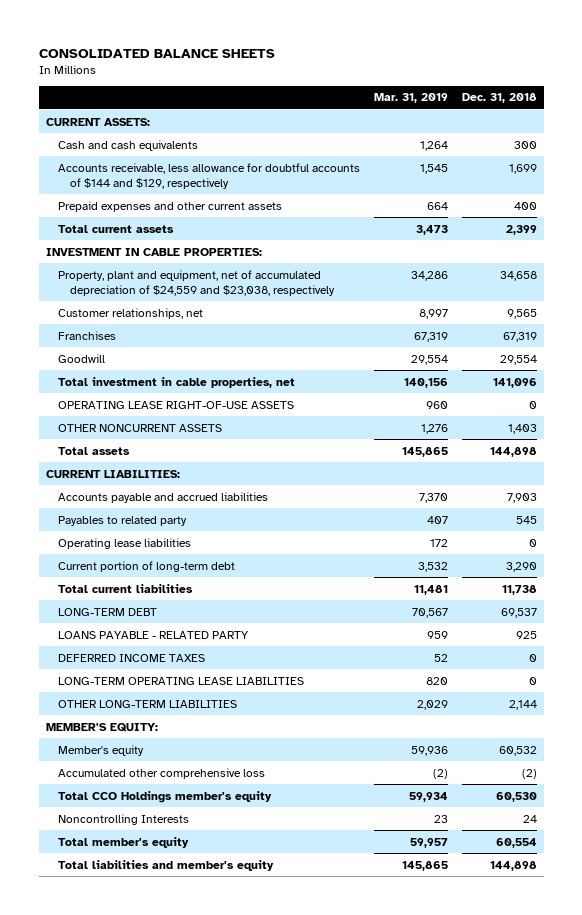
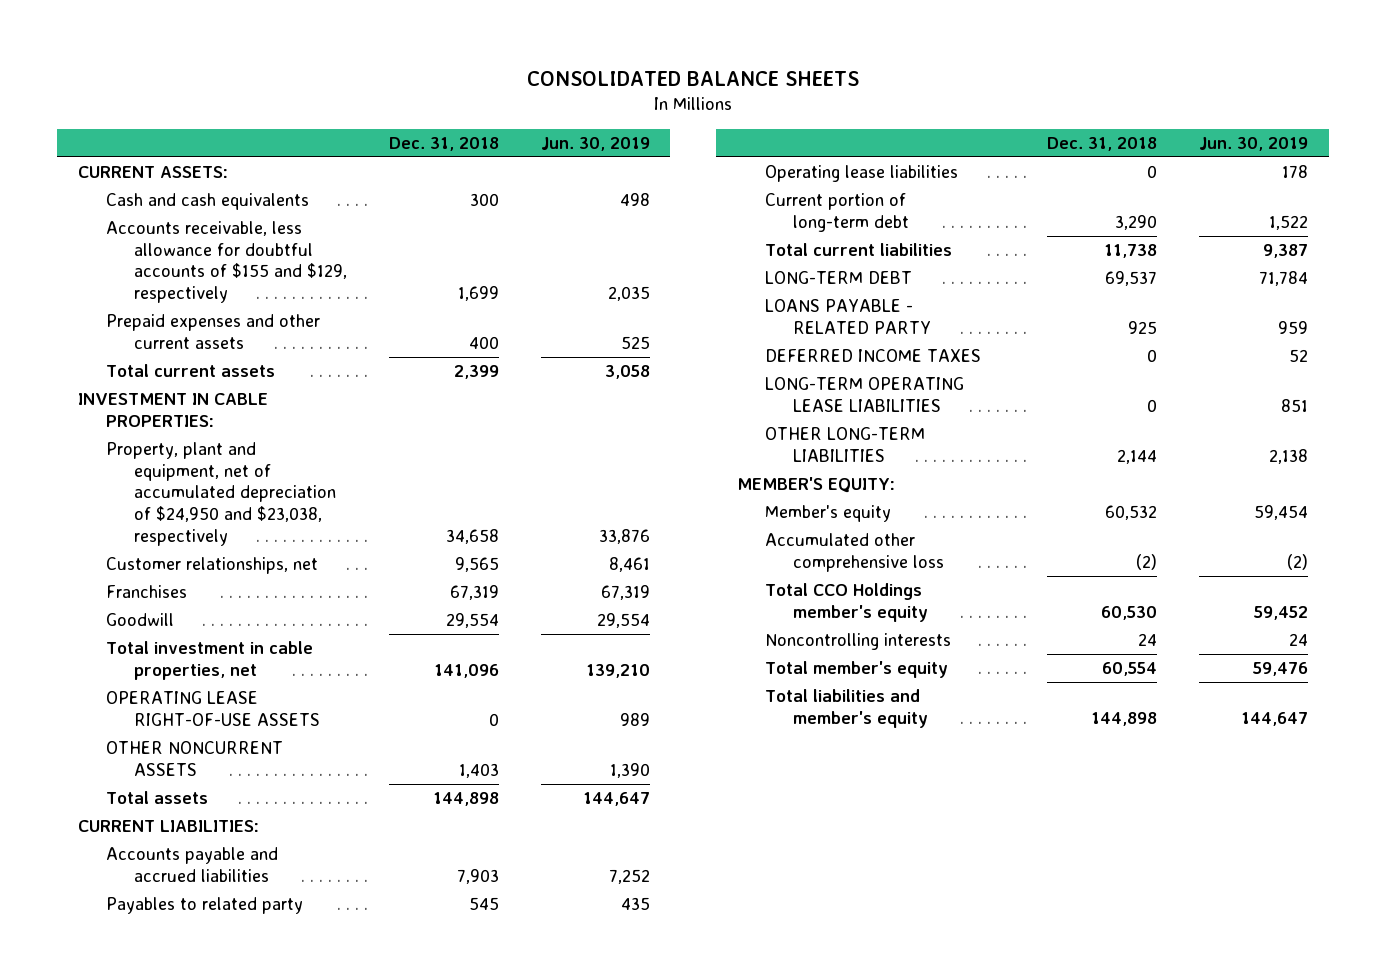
[373,93,448,104] Mar. 31, 2019 -> none
none -> [540,136,650,151] Jun. 30, 2019
[57,162,360,189] Accounts receivable, less allowance for doubtful accounts of $144 and $129, respectively -> [106,221,348,304] Accounts receivable, less allowance for doubtful accounts of $155 and $129, respectively
[57,269,335,296] Property, plant and equipment, net of accumulated depreciation of $24,559 and $23,038, respectively -> [106,442,337,546] Property, plant and equipment, net of accumulated depreciation of $24,950 and $23,038, respectively
[57,813,189,825] Noncontrolling Interests -> [764,633,951,651] Noncontrolling interests

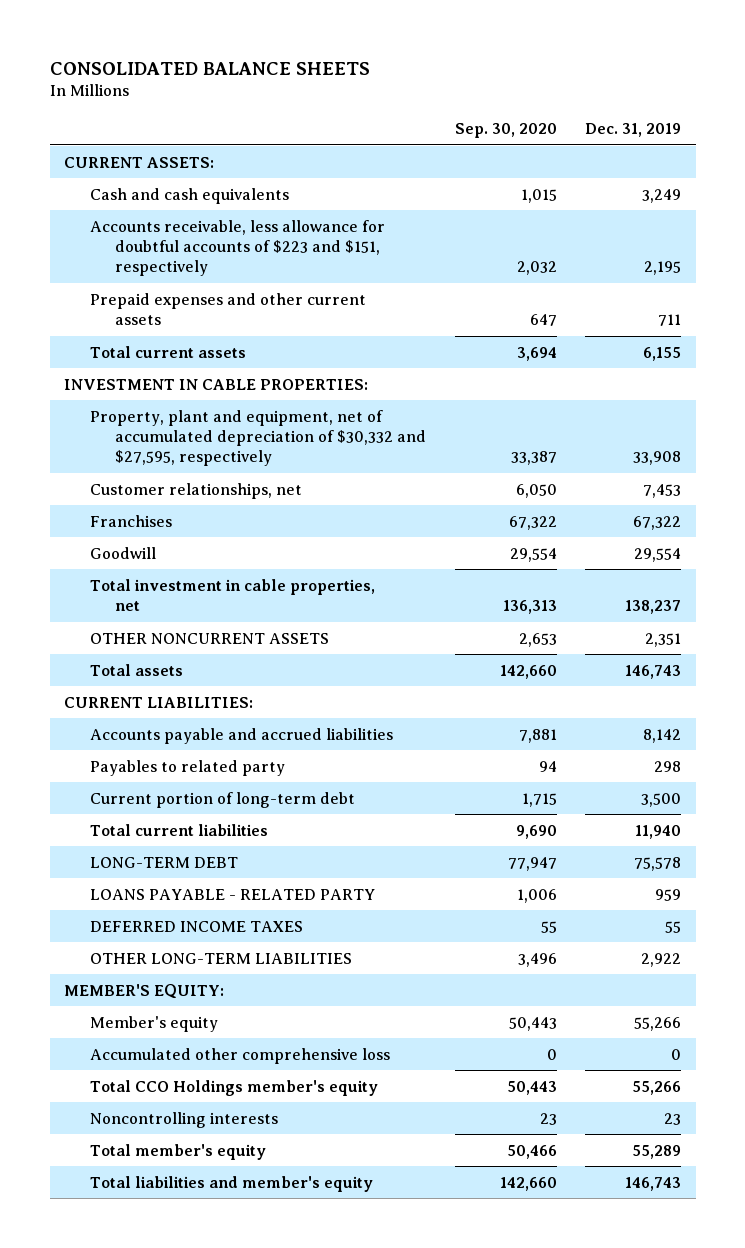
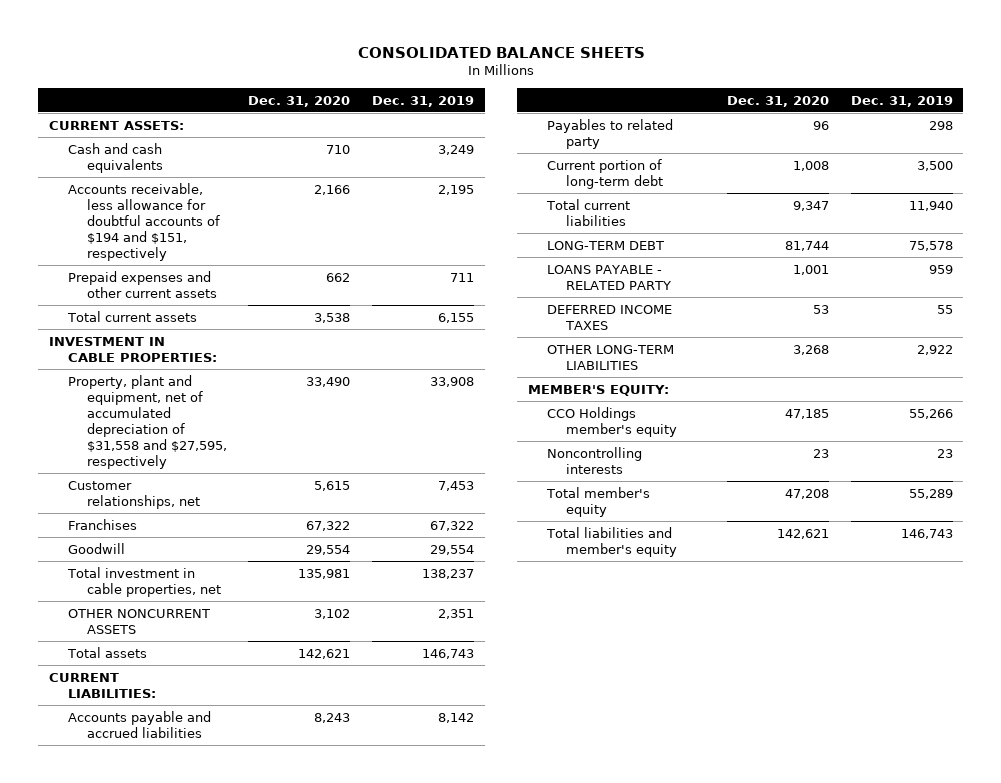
[454,122,557,138] Sep. 30, 2020 -> none
none -> [248,95,351,107] Dec. 31, 2020
[89,219,385,277] Accounts receivable, less allowance for doubtful accounts of $223 and $151, respectively -> [67,182,220,261] Accounts receivable, less allowance for doubtful accounts of $194 and $151, respectively
[89,409,427,467] Property, plant and equipment, net of accumulated depreciation of $30,332 and $27,595, respectively -> [67,374,227,469] Property, plant and equipment, net of accumulated depreciation of $31,558 and $27,595, respectively
[89,1015,218,1032] Member's equity -> none
[89,1047,390,1064] Accumulated other comprehensive loss -> none
[89,1079,378,1096] Total CCO Holdings member's equity -> [546,406,677,437] CCO Holdings member's equity

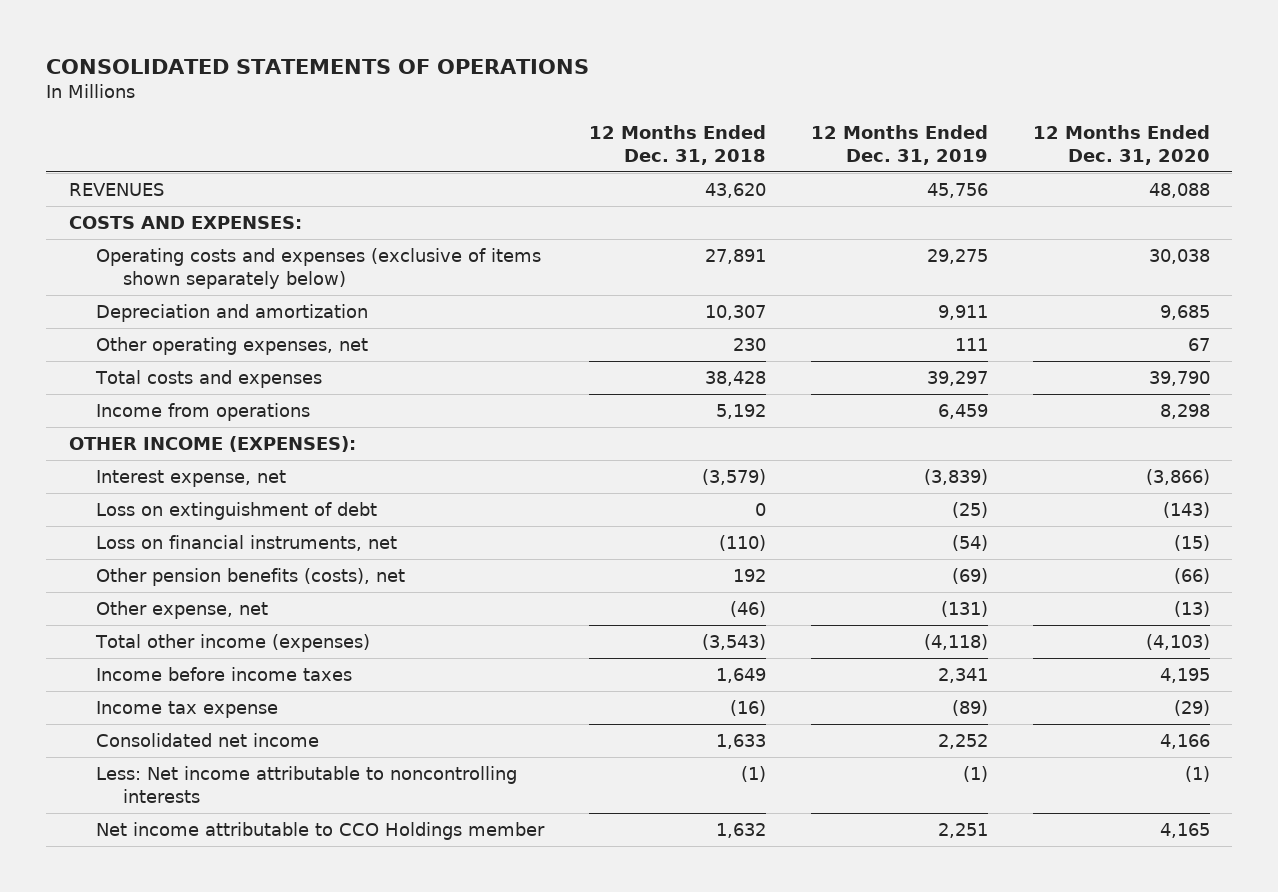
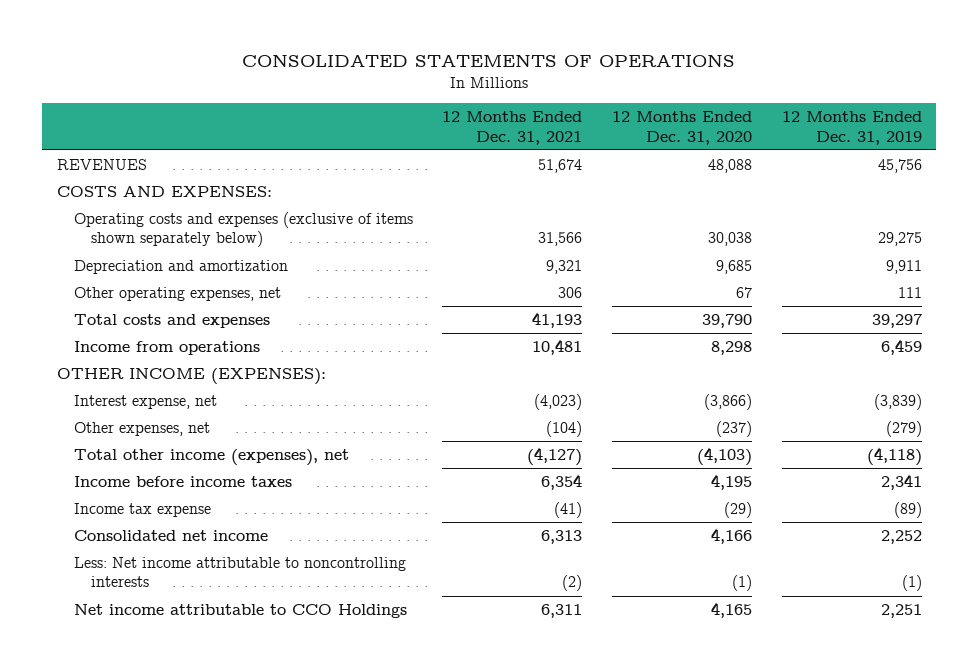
[588,124,766,165] 12 Months Ended Dec. 31, 2018 -> none
none -> [442,111,583,145] 12 Months Ended Dec. 31, 2021
[95,502,377,521] Loss on extinguishment of debt -> none
[95,535,397,552] Loss on financial instruments, net -> none
[95,568,405,587] Other pension benefits (costs), net -> none
[95,601,268,620] Other expense, net -> none
[94,634,370,653] Total other income (expenses) -> [73,421,210,436] Other expenses, net
[923,634,988,651] (4,118) -> [885,420,922,437] (279)
[1145,634,1210,651] (4,103) -> [716,420,753,437] (237)
none -> [73,448,349,466] Total other income (expenses), net
[95,822,545,841] Net income attributable to CCO Holdings member -> [73,603,407,618] Net income attributable to CCO Holdings

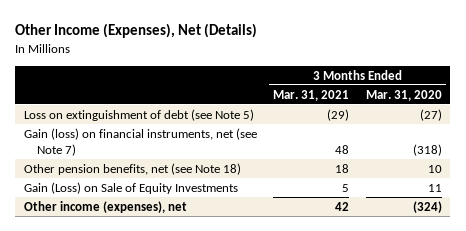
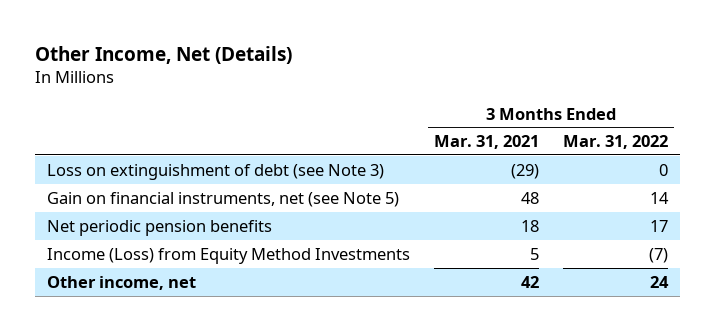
[15,23,258,39] Other Income (Expenses), Net (Details) -> [34,45,292,64] Other Income, Net (Details)
[365,89,442,101] Mar. 31, 2020 -> none
none -> [562,135,668,150] Mar. 31, 2022
[23,181,238,194] Gain (Loss) on Sale of Equity Investments -> none
[23,108,254,121] Loss on extinguishment of debt (see Note 5) -> [46,163,384,180] Loss on extinguishment of debt (see Note 3)
[23,127,257,156] Gain (loss) on financial instruments, net (see Note 7) -> [46,191,399,207] Gain on financial instruments, net (see Note 5)
[23,162,241,175] Other pension benefits, net (see Note 18) -> [46,219,272,236] Net periodic pension benefits
none -> [46,247,410,264] Income (Loss) from Equity Method Investments
[23,200,187,213] Other income (expenses), net -> [46,275,196,290] Other income, net

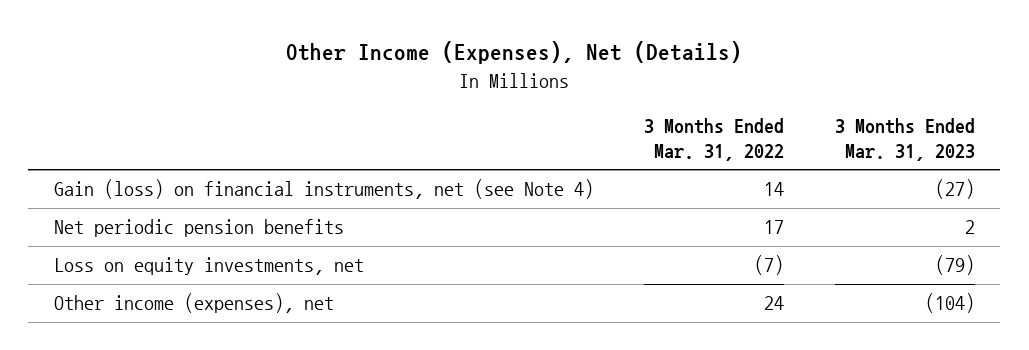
[34,45,292,64] Other Income, Net (Details) -> [286,41,743,65] Other Income (Expenses), Net (Details)
[433,135,539,150] Mar. 31, 2021 -> none
none -> [835,117,976,162] 3 Months Ended Mar. 31, 2023
[46,163,384,180] Loss on extinguishment of debt (see Note 3) -> none
[46,191,399,207] Gain on financial instruments, net (see Note 5) -> [53,179,594,200] Gain (loss) on financial instruments, net (see Note 4)
[46,247,410,264] Income (Loss) from Equity Method Investments -> [53,257,364,276] Loss on equity investments, net
[46,275,196,290] Other income, net -> [53,293,334,314] Other income (expenses), net

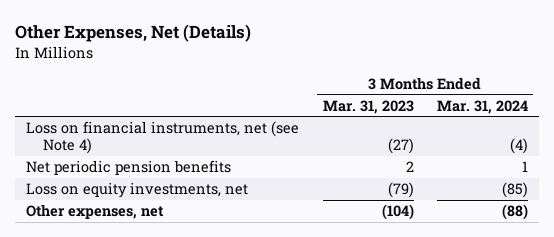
[286,41,743,65] Other Income (Expenses), Net (Details) -> [14,23,251,42] Other Expenses, Net (Details)
[644,117,785,162] 3 Months Ended Mar. 31, 2022 -> none
none -> [436,99,528,114] Mar. 31, 2024
[53,179,594,200] Gain (loss) on financial instruments, net (see Note 4) -> [26,121,300,155] Loss on financial instruments, net (see Note 4)
[53,293,334,314] Other income (expenses), net -> [26,204,165,220] Other expenses, net

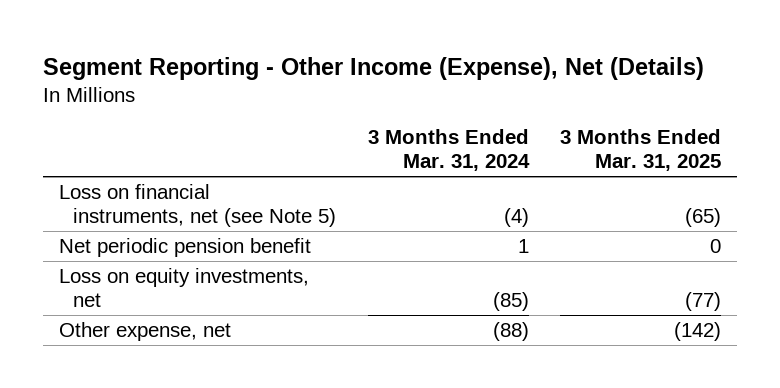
[14,23,251,42] Other Expenses, Net (Details) -> [43,56,705,80] Segment Reporting - Other Income (Expense), Net (Details)
[322,99,414,114] Mar. 31, 2023 -> none
none -> [560,129,722,171] 3 Months Ended Mar. 31, 2025
[26,121,300,155] Loss on financial instruments, net (see Note 4) -> [58,184,337,227] Loss on financial instruments, net (see Note 5)
[26,160,232,176] Net periodic pension benefits -> [58,238,311,258] Net periodic pension benefit
[26,204,165,220] Other expenses, net -> [58,322,231,342] Other expense, net

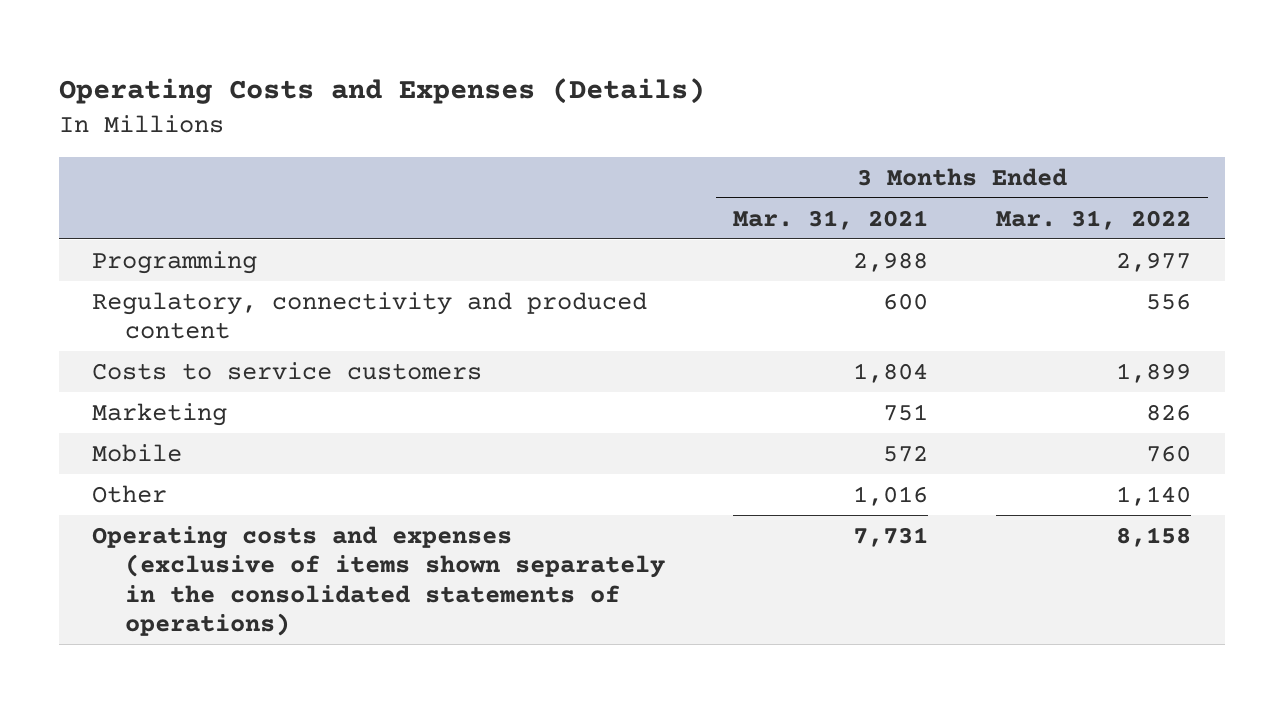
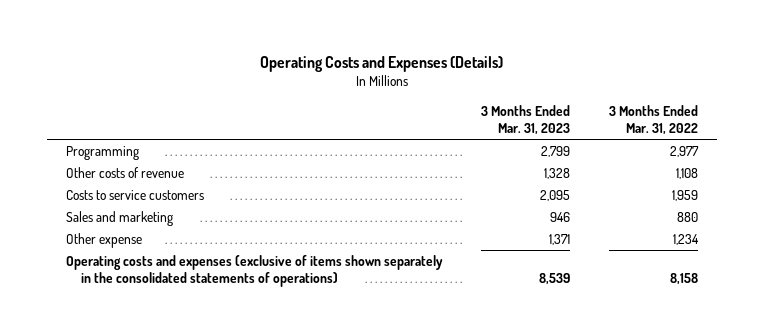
[732,209,928,230] Mar. 31, 2021 -> none
none -> [480,104,570,136] 3 Months Ended Mar. 31, 2023
[92,291,648,340] Regulatory, connectivity and produced content -> none
[92,443,183,462] Mobile -> none
none -> [66,166,185,178] Other costs of revenue
[1115,362,1191,383] 1,899 -> [671,189,698,201] 1,959
[92,402,228,426] Marketing -> [66,210,174,226] Sales and marketing
[1145,403,1191,421] 826 -> [676,211,698,222] 880
[92,484,168,503] Other -> [66,232,143,248] Other expense
[1115,485,1191,506] 1,140 -> [672,233,699,245] 1,234

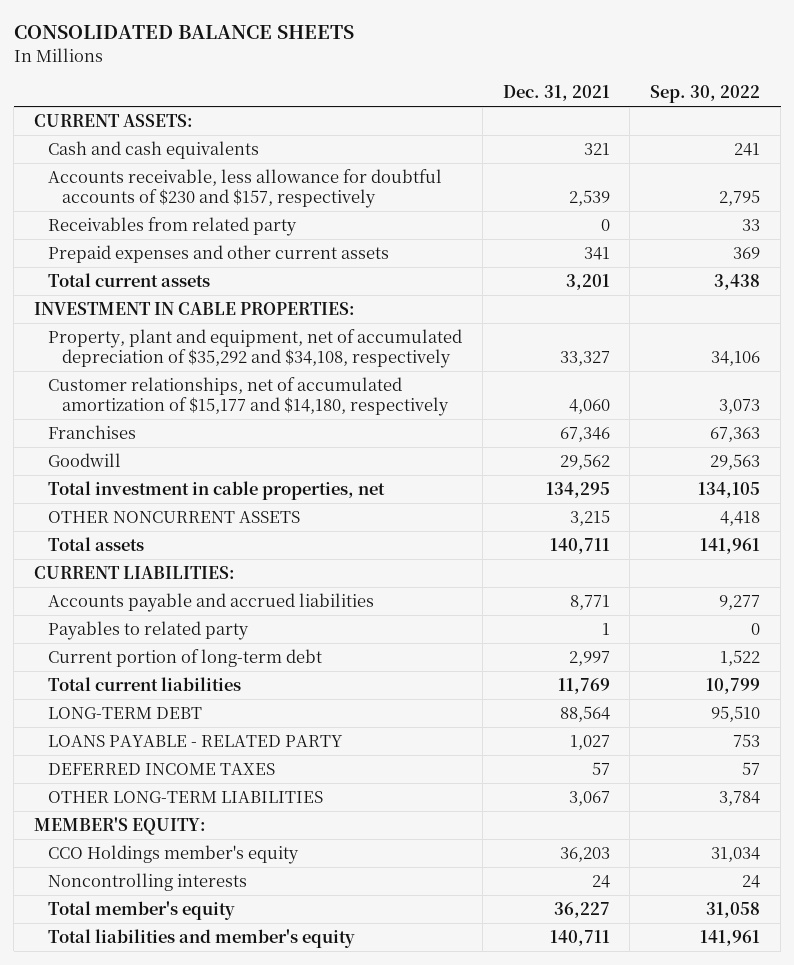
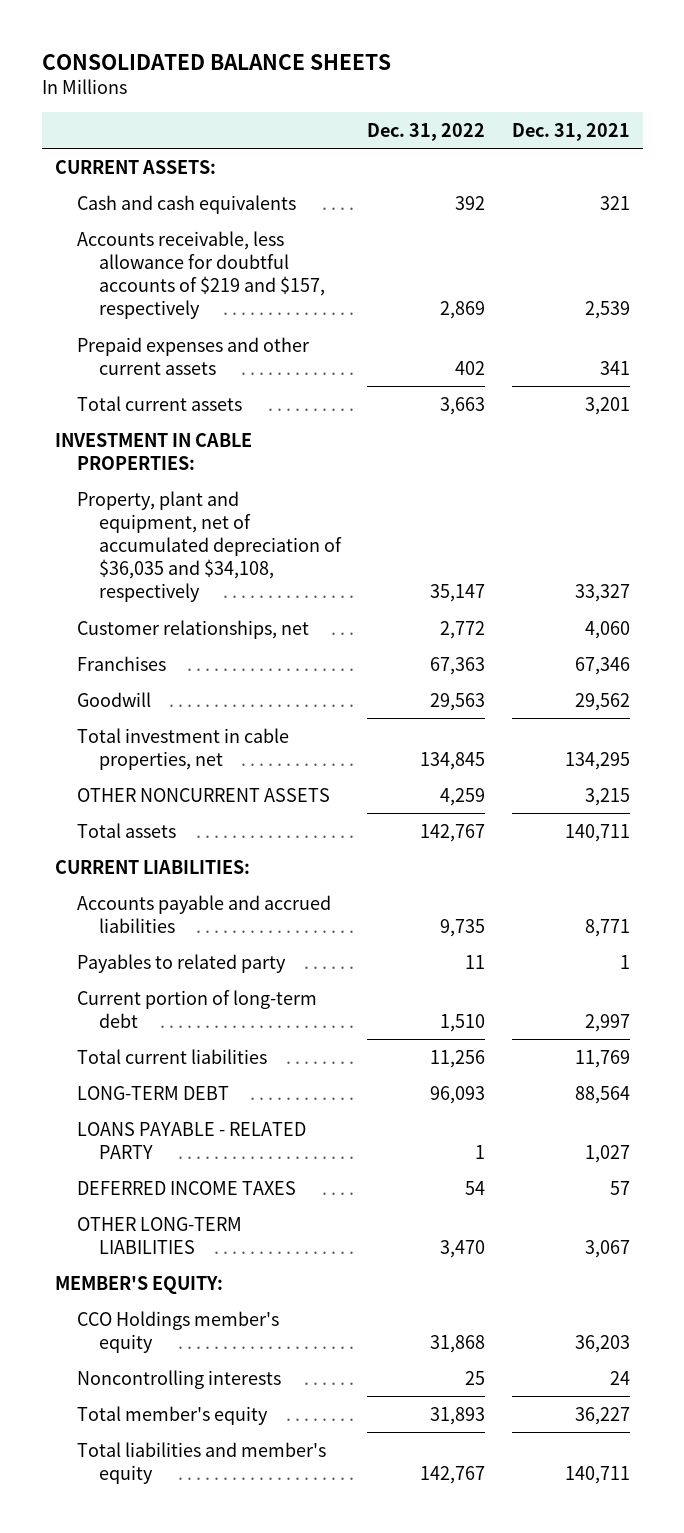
[650,85,761,104] Sep. 30, 2022 -> none
none -> [367,122,486,141] Dec. 31, 2022
[48,217,298,237] Receivables from related party -> none
[48,169,443,208] Accounts receivable, less allowance for doubtful accounts of $230 and $157, respectively -> [76,230,325,320] Accounts receivable, less allowance for doubtful accounts of $219 and $157, respectively
[48,329,463,368] Property, plant and equipment, net of accumulated depreciation of $35,292 and $34,108, respectively -> [76,490,342,603] Property, plant and equipment, net of accumulated depreciation of $36,035 and $34,108, respectively
[48,377,450,416] Customer relationships, net of accumulated amortization of $15,177 and $14,180, respectively -> [76,619,309,639] Customer relationships, net

